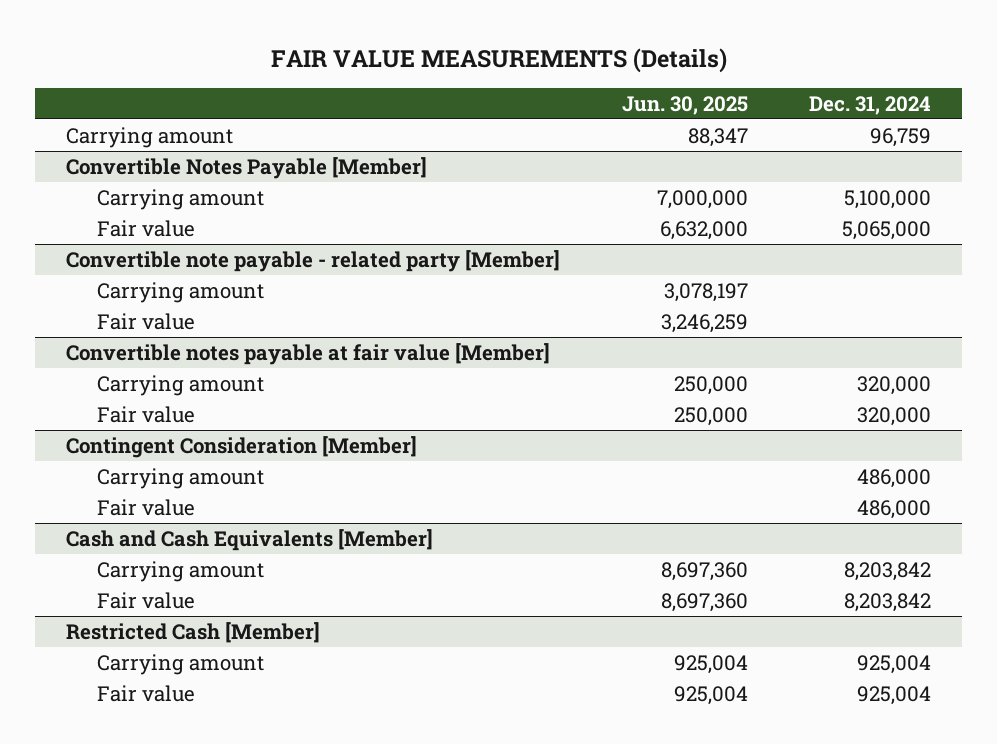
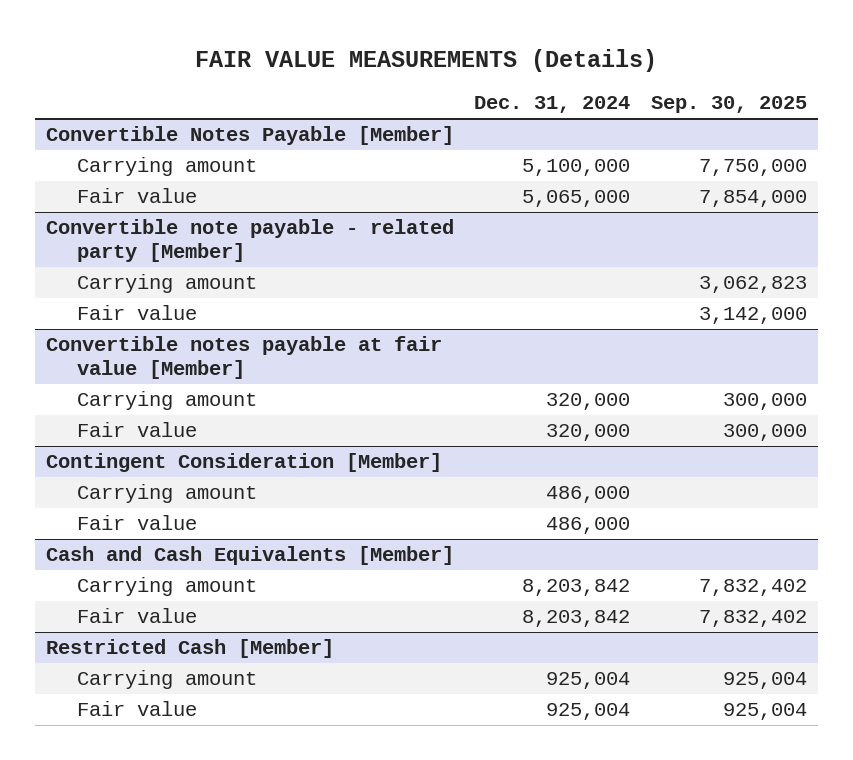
[621,95,748,115] Jun. 30, 2025 -> none
none -> [651,96,808,114] Sep. 30, 2025
[65,126,233,148] Carrying amount -> none

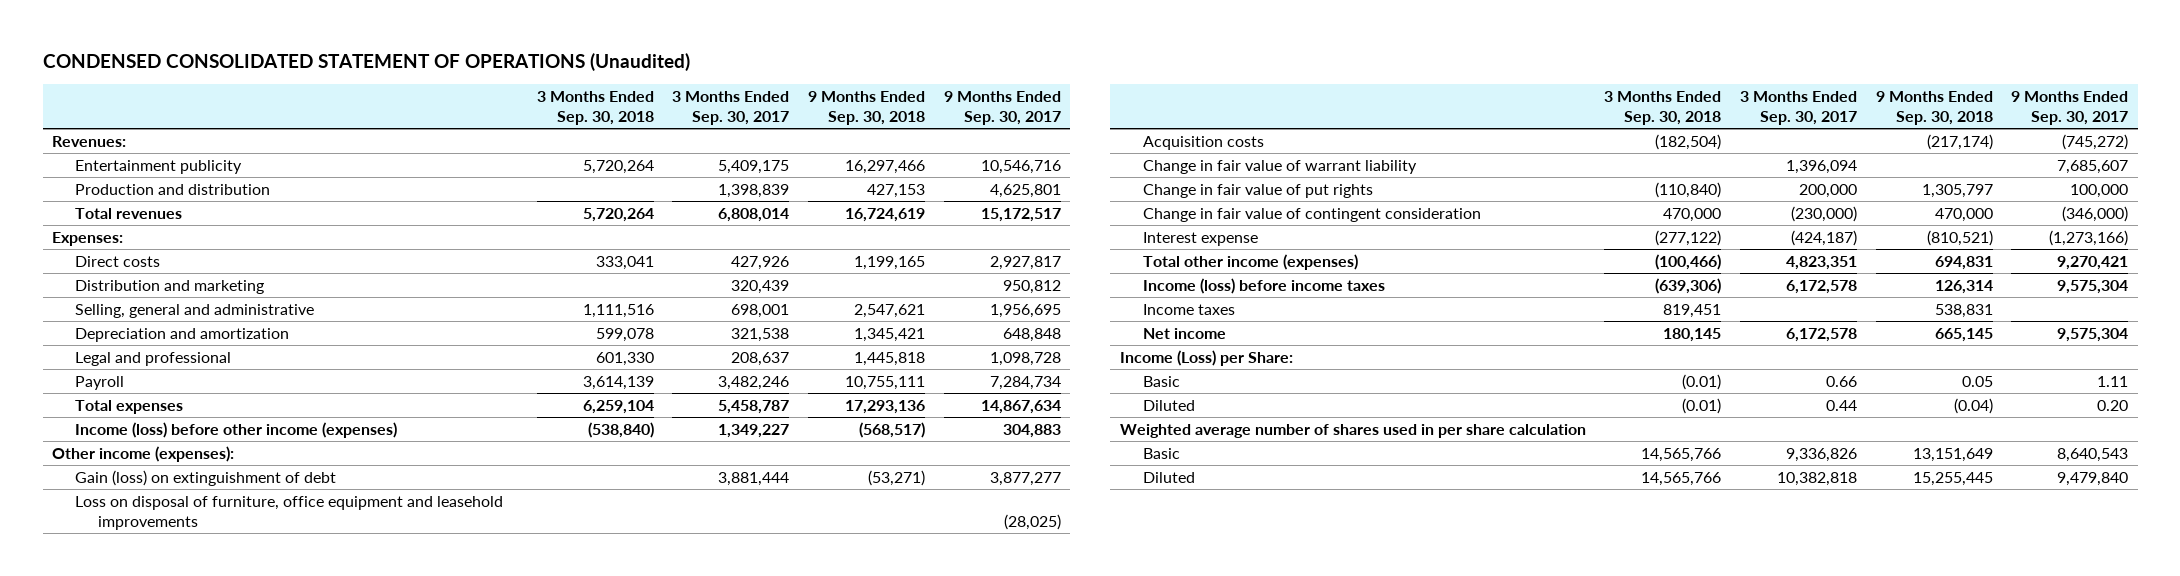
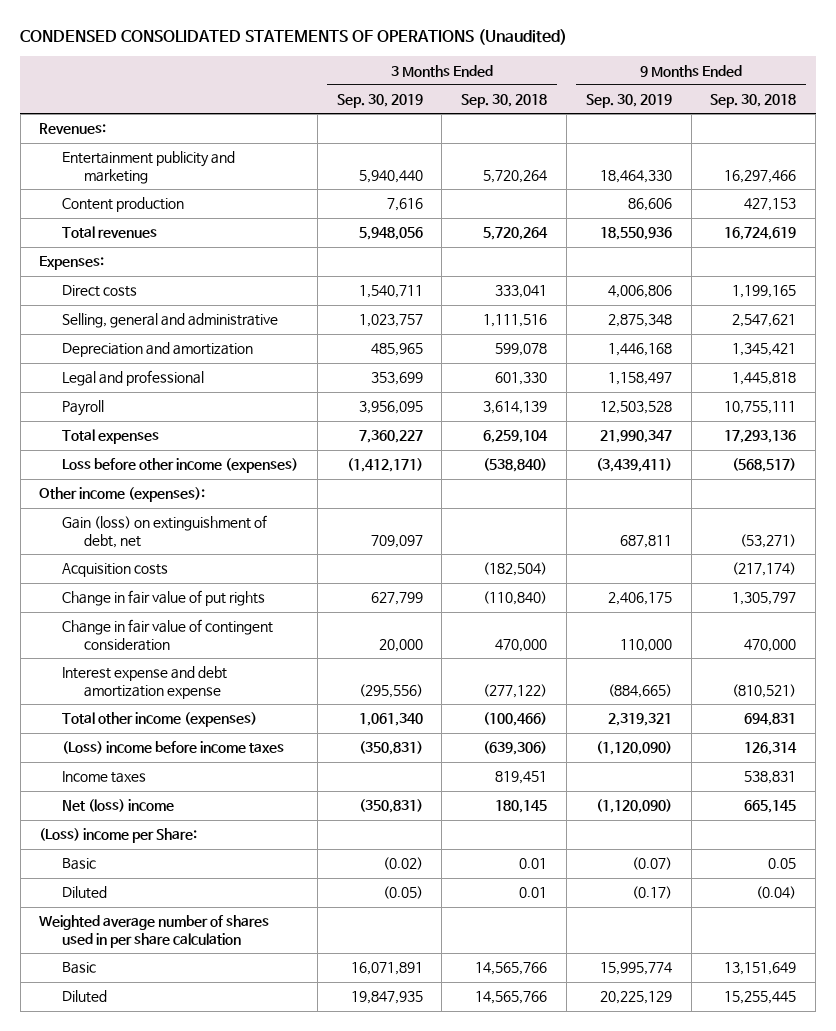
[42,52,690,71] CONDENSED CONSOLIDATED STATEMENT OF OPERATIONS (Unaudited) -> [20,29,568,46] CONDENSED CONSOLIDATED STATEMENTS OF OPERATIONS (Unaudited)
[672,91,790,125] 3 Months Ended Sep. 30, 2017 -> none
[943,91,1061,125] 9 Months Ended Sep. 30, 2017 -> none
none -> [336,94,423,109] Sep. 30, 2019
none -> [585,94,672,109] Sep. 30, 2019
[74,159,242,174] Entertainment publicity -> [61,151,235,184] Entertainment publicity and marketing
[74,183,270,195] Production and distribution -> [61,197,184,213] Content production
[74,279,264,294] Distribution and marketing -> none
[74,421,397,438] Income (loss) before other income (expenses) -> [61,458,298,474] Loss before other income (expenses)
[74,495,503,530] Loss on disposal of furniture, office equipment and leasehold improvements -> none
[74,469,336,486] Gain (loss) on extinguishment of debt -> [61,515,267,548] Gain (loss) on extinguishment of debt, net
[1142,159,1417,174] Change in fair value of warrant liability -> none
[1142,231,1258,246] Interest expense -> [61,666,227,699] Interest expense and debt amortization expense
[1142,277,1385,294] Income (loss) before income taxes -> [61,741,284,755] (Loss) income before income taxes
[1142,327,1226,339] Net income -> [61,799,174,813] Net (loss) income
[1119,349,1293,366] Income (Loss) per Share: -> [39,828,198,844] (Loss) income per Share:
[1682,373,1722,390] (0.01) -> [519,858,548,870] 0.01
[1682,397,1722,414] (0.01) -> [519,887,548,899] 0.01

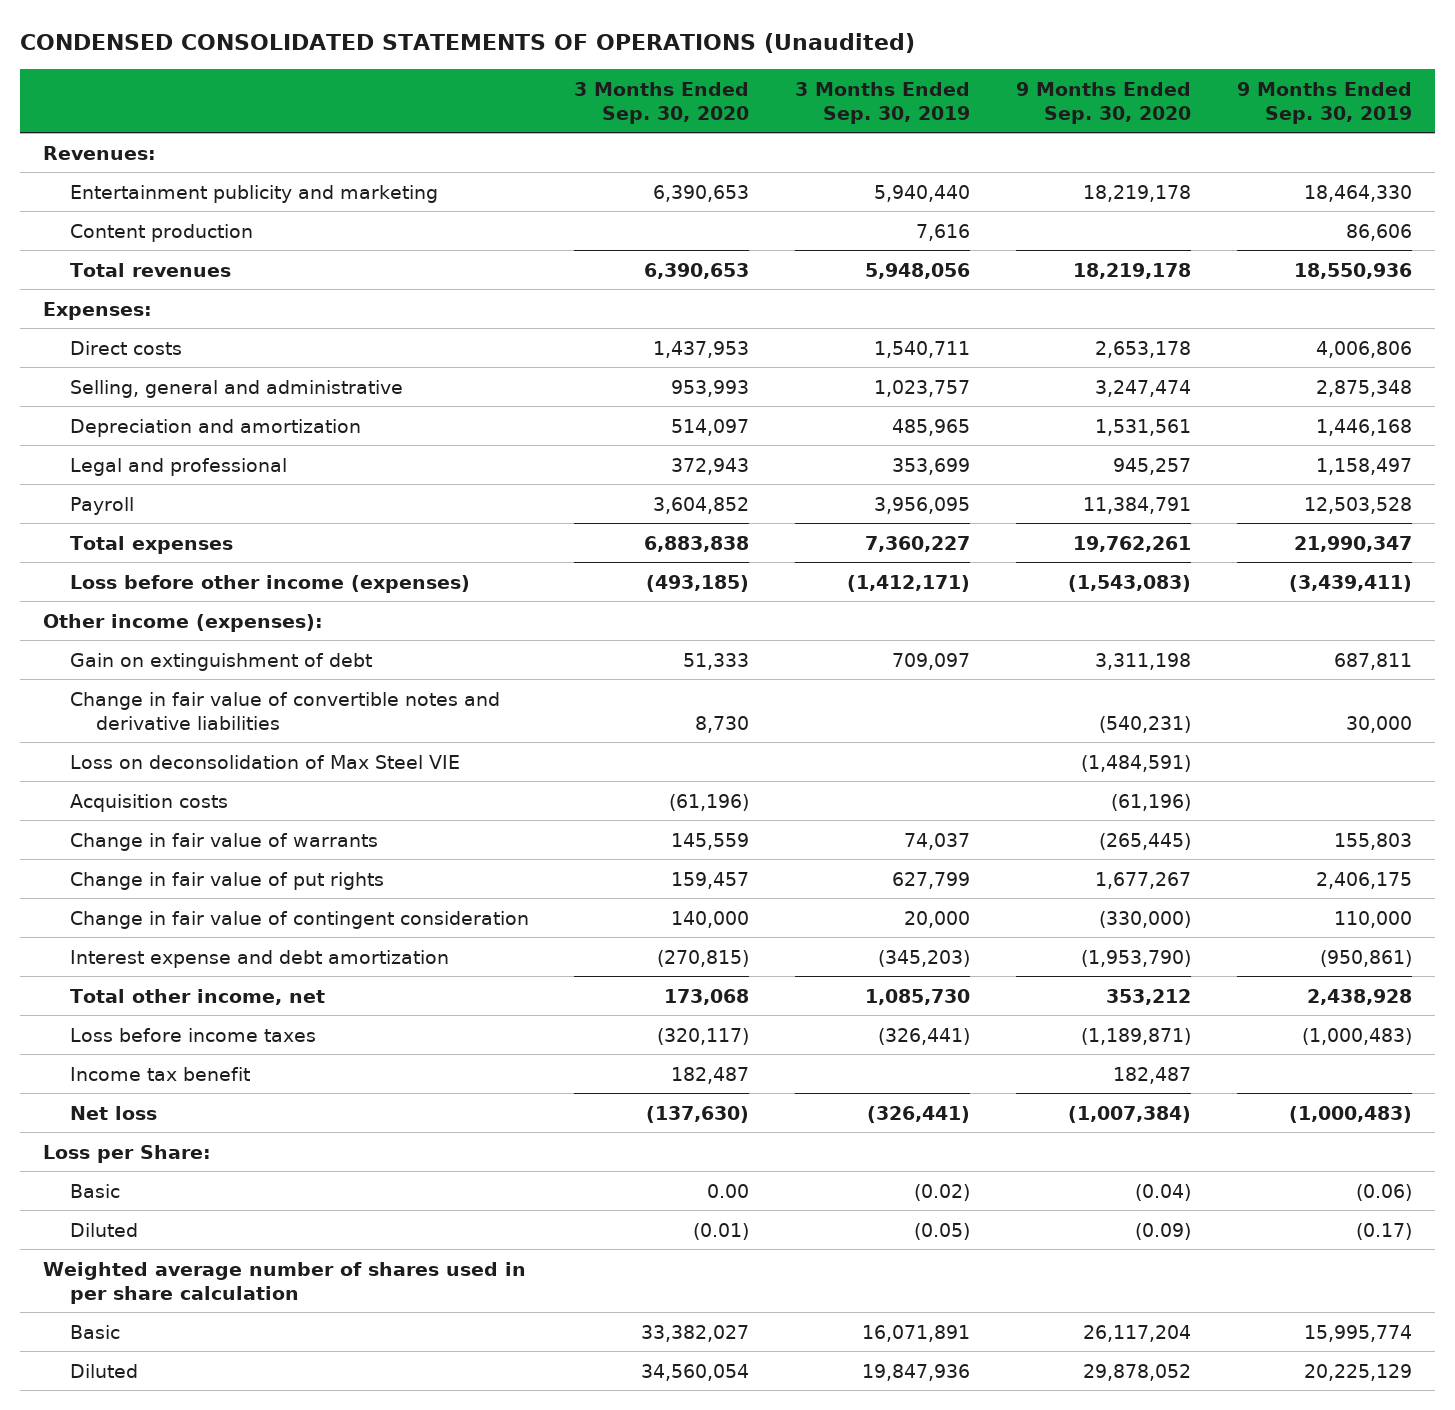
[461,94,548,109] Sep. 30, 2018 -> none
[710,94,797,109] Sep. 30, 2018 -> none
none -> [574,81,750,124] 3 Months Ended Sep. 30, 2020
none -> [1015,81,1191,124] 9 Months Ended Sep. 30, 2020
[61,515,267,548] Gain (loss) on extinguishment of debt, net -> [69,652,372,671] Gain on extinguishment of debt
none -> [69,691,500,730] Change in fair value of convertible notes and derivative liabilities
none -> [69,754,460,769] Loss on deconsolidation of Max Steel VIE
none -> [69,832,378,851] Change in fair value of warrants
[61,666,227,699] Interest expense and debt amortization expense -> [69,949,449,968] Interest expense and debt amortization
[358,683,423,698] (295,556) -> [878,949,971,967] (345,203)
[607,683,672,698] (884,665) -> [1319,949,1412,967] (950,861)
[61,712,257,728] Total other income (expenses) -> [69,988,325,1005] Total other income, net
[358,713,423,727] 1,061,340 -> [865,988,971,1005] 1,085,730
[607,713,672,727] 2,319,321 -> [1306,988,1412,1005] 2,438,928
[61,741,284,755] (Loss) income before income taxes -> [69,1027,316,1042] Loss before income taxes
[358,741,423,756] (350,831) -> [878,1027,971,1045] (326,441)
[595,741,672,756] (1,120,090) -> [1301,1027,1412,1045] (1,000,483)
[61,771,146,784] Income taxes -> [69,1066,250,1081] Income tax benefit
[61,799,174,813] Net (loss) income -> [69,1105,157,1120] Net loss
[358,799,423,814] (350,831) -> [867,1105,971,1123] (326,441)
[595,799,672,814] (1,120,090) -> [1288,1105,1412,1123] (1,000,483)
[39,828,198,844] (Loss) income per Share: -> [42,1144,211,1163] Loss per Share:
[631,857,672,871] (0.07) -> [1355,1183,1412,1201] (0.06)
[350,991,423,1005] 19,847,935 -> [862,1363,971,1381] 19,847,936

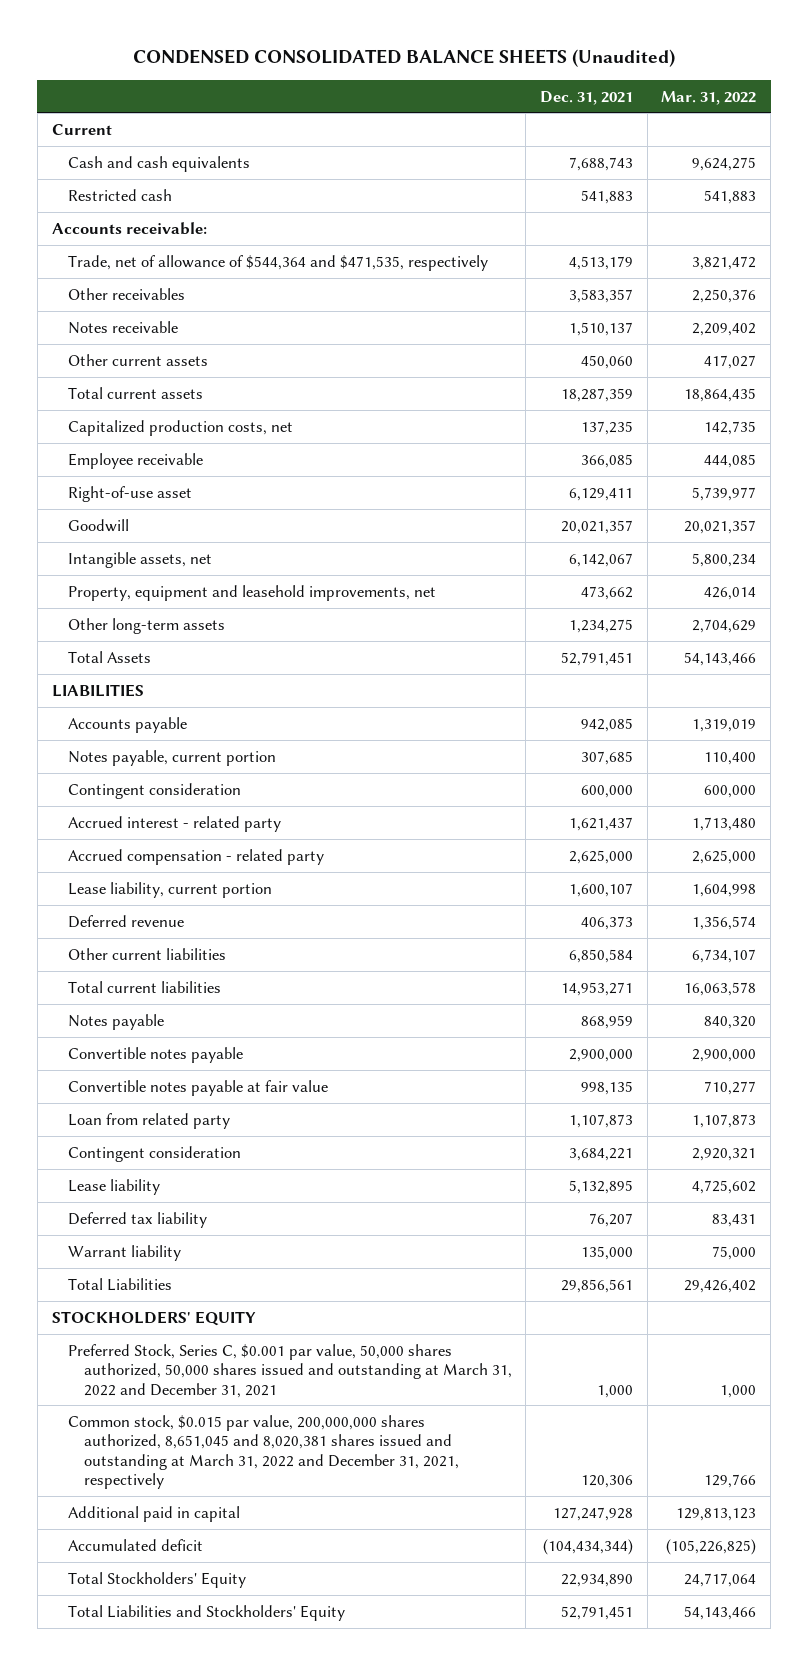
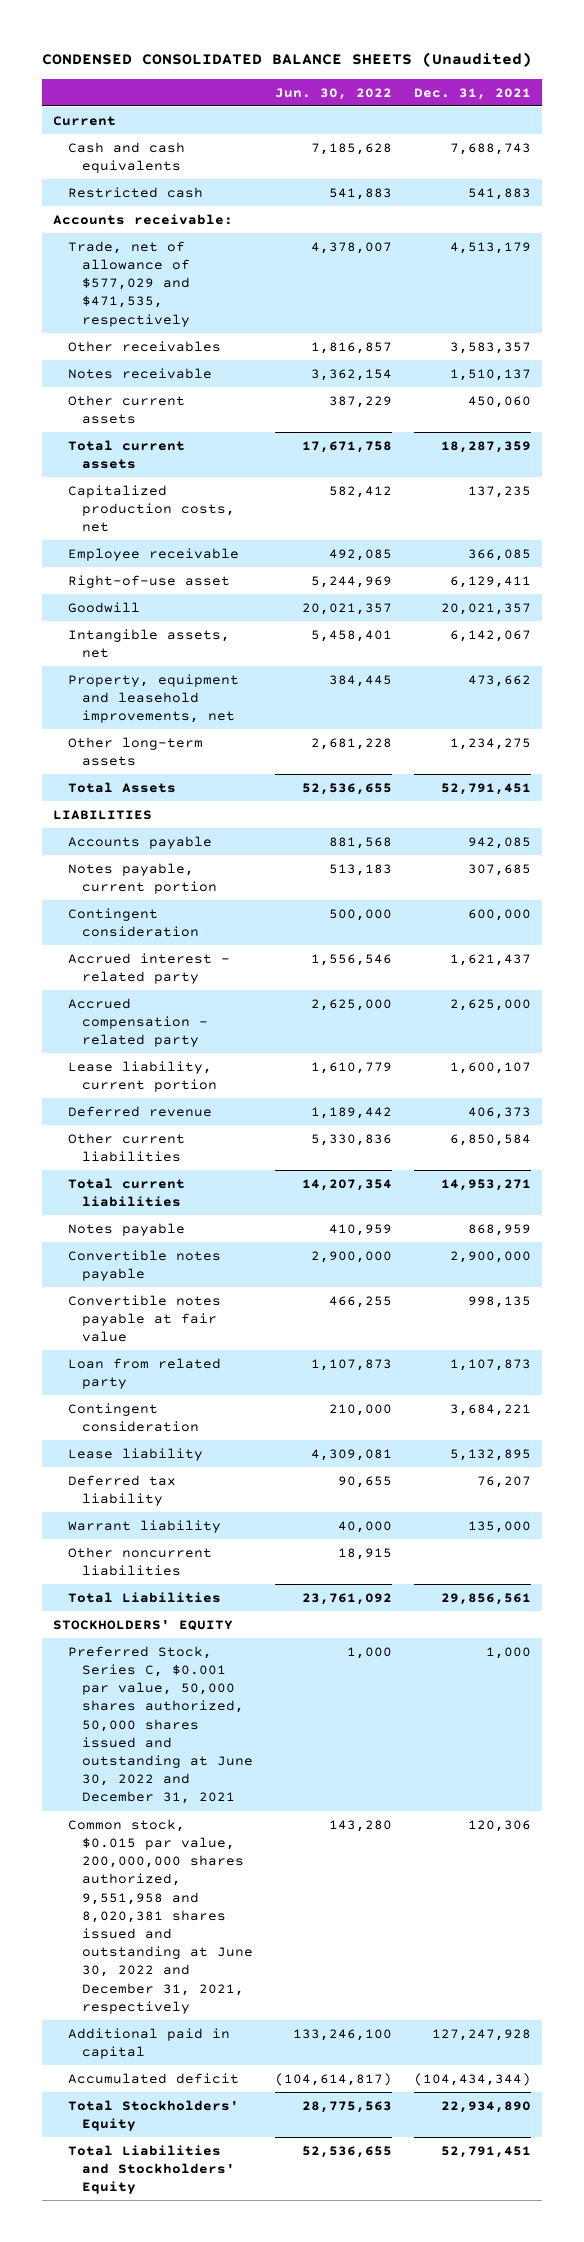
[661,90,757,105] Mar. 31, 2022 -> none
none -> [274,87,392,100] Jun. 30, 2022
[67,254,488,271] Trade, net of allowance of $544,364 and $471,535, respectively -> [67,240,191,327] Trade, net of allowance of $577,029 and $471,535, respectively
none -> [67,1546,212,1576] Other noncurrent liabilities
[67,1343,512,1398] Preferred Stock, Series C, $0.001 par value, 50,000 shares authorized, 50,000 shares issued and outstanding at March 31, 2022 and December 31, 2021 -> [67,1645,254,1805] Preferred Stock, Series C, $0.001 par value, 50,000 shares authorized, 50,000 shares issued and outstanding at June 30, 2022 and December 31, 2021
[67,1414,459,1489] Common stock, $0.015 par value, 200,000,000 shares authorized, 8,651,045 and 8,020,381 shares issued and outstanding at March 31, 2022 and December 31, 2021, respectively -> [67,1818,254,2014] Common stock, $0.015 par value, 200,000,000 shares authorized, 9,551,958 and 8,020,381 shares issued and outstanding at June 30, 2022 and December 31, 2021, respectively

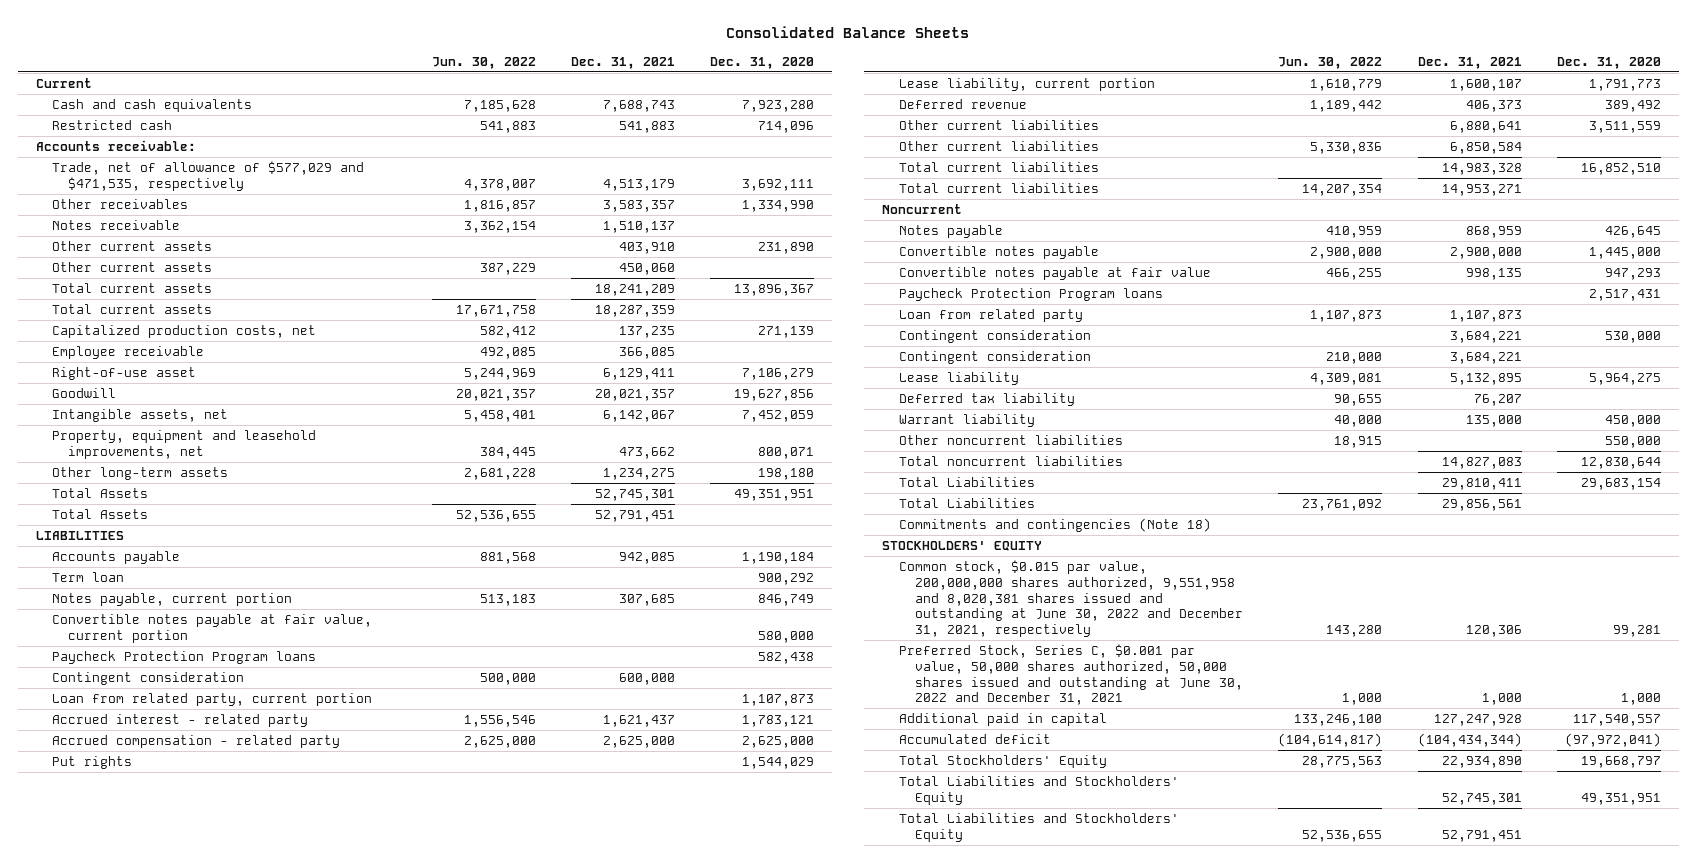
[42,52,533,68] CONDENSED CONSOLIDATED BALANCE SHEETS (Unaudited) -> [726,25,970,38] Consolidated Balance Sheets
none -> [710,56,815,69] Dec. 31, 2020
none -> [51,240,212,251] Other current assets
none -> [51,282,212,293] Total current assets
none -> [51,487,148,498] Total Assets
none -> [51,571,124,582] Term loan
none -> [51,613,372,643] Convertible notes payable at fair value, current portion
none -> [51,650,316,664] Paycheck Protection Program loans
none -> [51,692,372,706] Loan from related party, current portion
none -> [51,755,132,769] Put rights
none -> [898,119,1099,130] Other current liabilities
none -> [898,161,1099,172] Total current liabilities
none -> [882,203,963,214] Noncurrent
none -> [898,287,1163,301] Paycheck Protection Program loans
none -> [898,329,1091,343] Contingent consideration
none -> [898,455,1123,466] Total noncurrent liabilities
none -> [898,476,1035,487] Total Liabilities
none -> [898,517,1211,532] Commitments and contingencies (Note 18)
[67,1645,254,1805] Preferred Stock, Series C, $0.001 par value, 50,000 shares authorized, 50,000 shares issued and outstanding at June 30, 2022 and December 31, 2021 -> [898,643,1243,706] Preferred Stock, Series C, $0.001 par value, 50,000 shares authorized, 50,000 shares issued and outstanding at June 30, 2022 and December 31, 2021
none -> [898,775,1179,805] Total Liabilities and Stockholders' Equity

